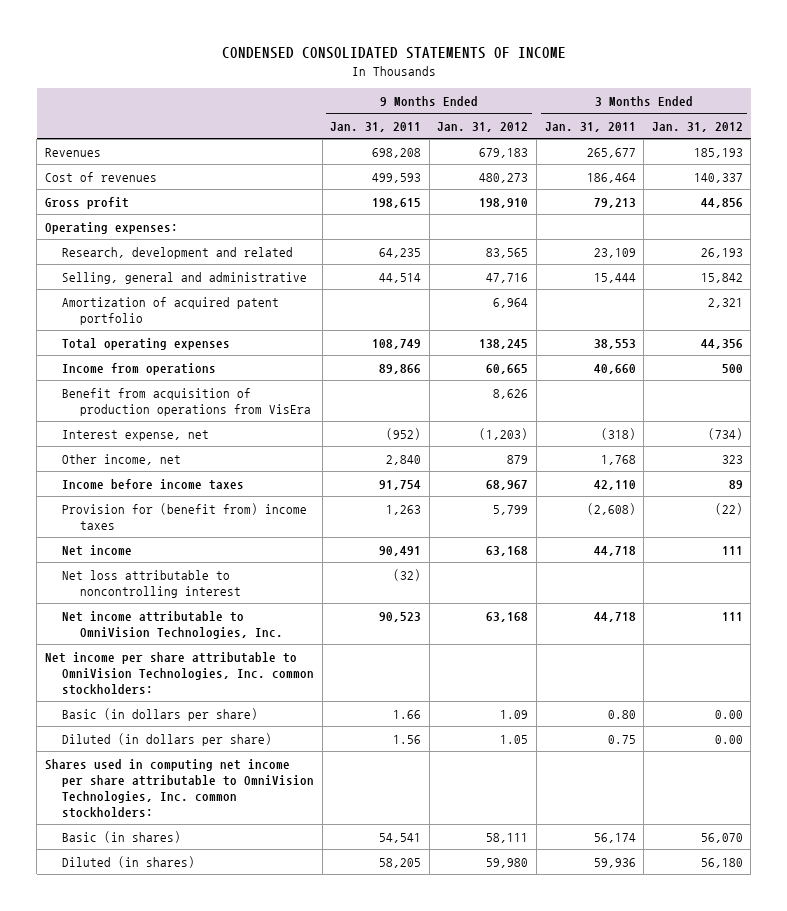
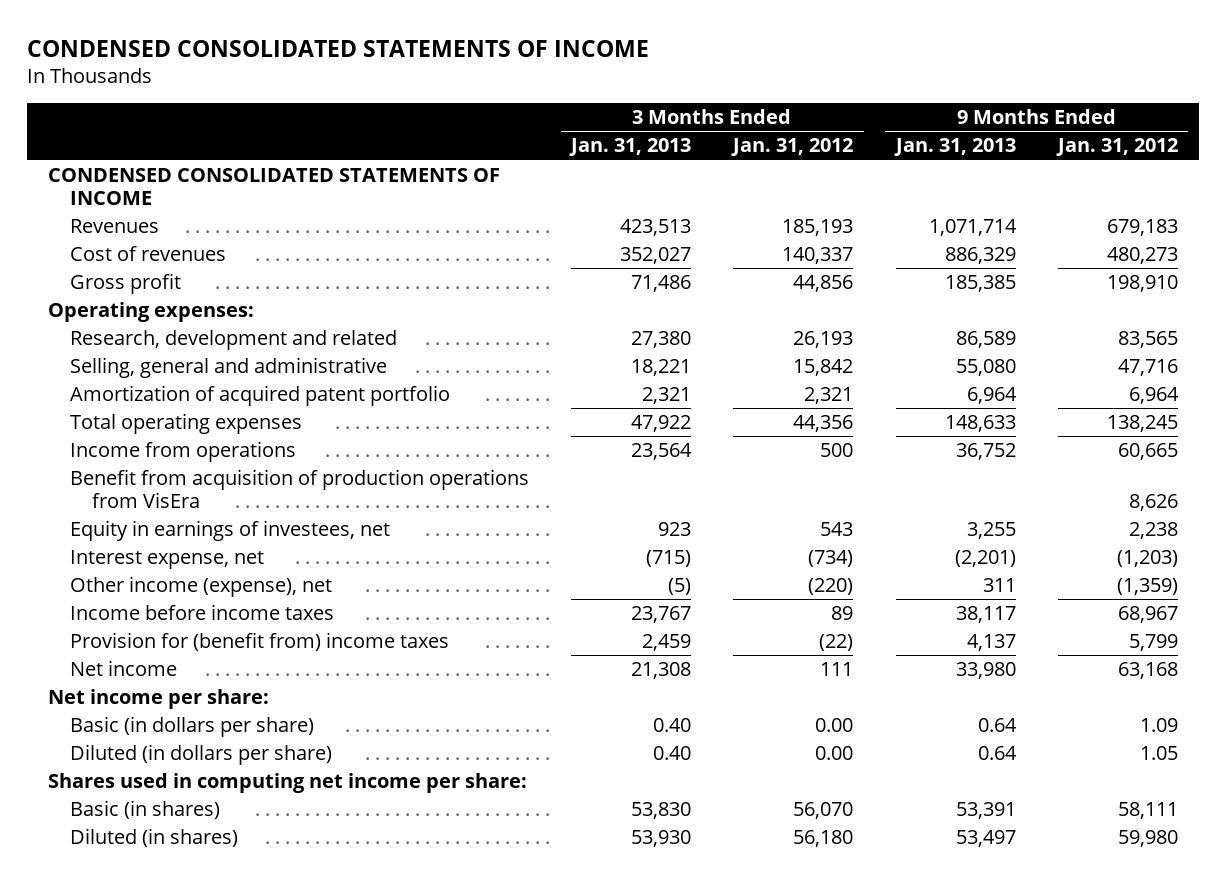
[330,122,422,133] Jan. 31, 2011 -> none
[544,122,636,133] Jan. 31, 2011 -> none
none -> [569,138,692,157] Jan. 31, 2013
none -> [893,138,1016,157] Jan. 31, 2013
none -> [48,168,501,205] CONDENSED CONSOLIDATED STATEMENTS OF INCOME
none -> [70,520,391,542] Equity in earnings of investees, net
[62,453,182,465] Other income, net -> [70,576,333,598] Other income (expense), net
[507,454,529,464] 879 -> [1116,578,1178,596] (1,359)
[721,454,743,464] 323 -> [808,578,854,596] (220)
[62,569,241,598] Net loss attributable to noncontrolling interest -> none
[62,610,283,639] Net income attributable to OmniVision Technologies, Inc. -> none
[44,651,315,695] Net income per share attributable to OmniVision Technologies, Inc. common stockholders: -> [48,689,270,710] Net income per share:
[44,758,315,818] Shares used in computing net income per share attributable to OmniVision Technologies, Inc. common stockholders: -> [48,773,528,794] Shares used in computing net income per share:

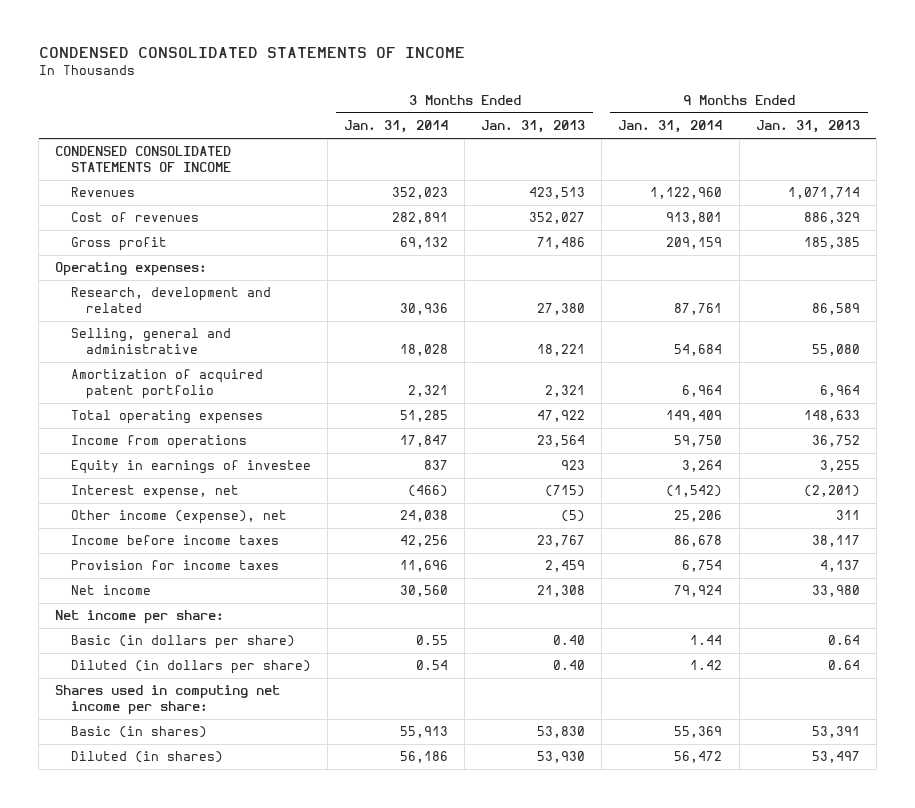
[731,138,854,157] Jan. 31, 2012 -> none
[1055,138,1178,157] Jan. 31, 2012 -> none
none -> [343,120,448,134] Jan. 31, 2014
none -> [618,120,723,134] Jan. 31, 2014
[70,469,530,508] Benefit from acquisition of production operations from VisEra -> none
[70,520,391,542] Equity in earnings of investees, net -> [70,460,311,475] Equity in earnings of investee
[70,632,450,652] Provision for (benefit from) income taxes -> [70,560,279,571] Provision for income taxes

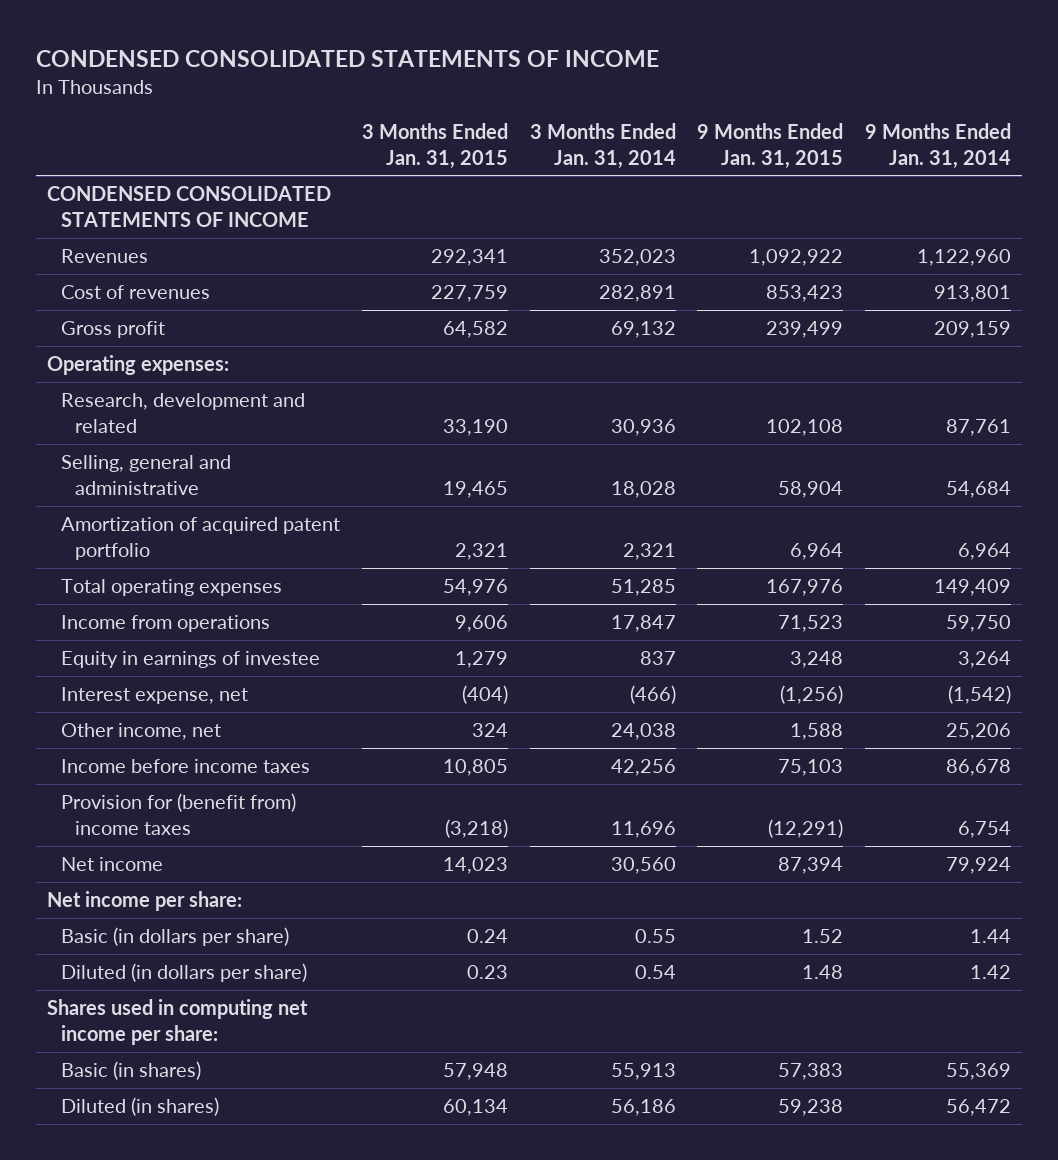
[481,120,586,134] Jan. 31, 2013 -> none
[755,120,860,134] Jan. 31, 2013 -> none
none -> [361,123,508,169] 3 Months Ended Jan. 31, 2015
none -> [697,123,844,169] 9 Months Ended Jan. 31, 2015
[70,510,287,525] Other income (expense), net -> [61,723,222,741] Other income, net
[70,560,279,571] Provision for income taxes -> [61,793,297,835] Provision for (benefit from) income taxes

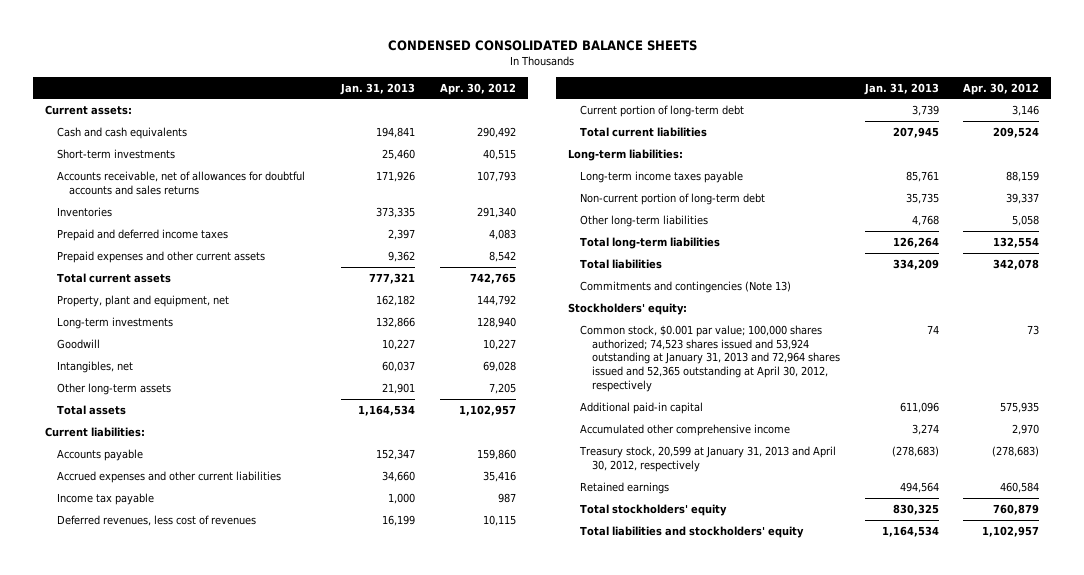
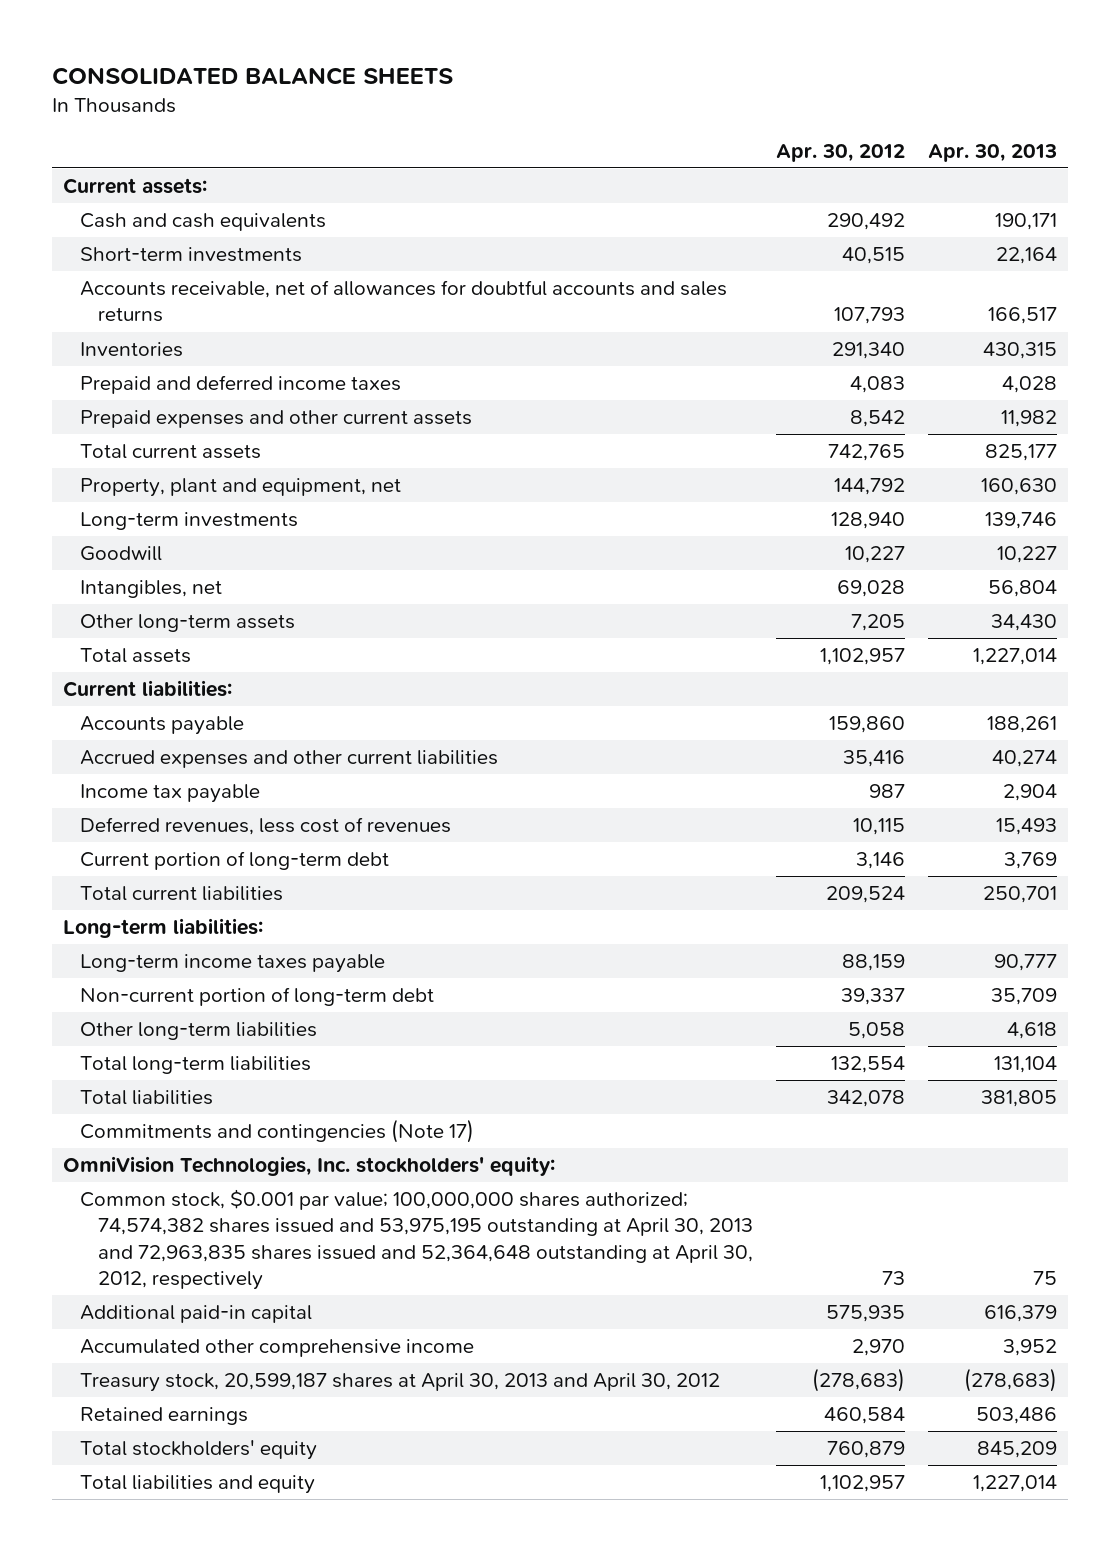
[388,40,698,52] CONDENSED CONSOLIDATED BALANCE SHEETS -> [51,67,453,86] CONSOLIDATED BALANCE SHEETS
[340,82,416,95] Jan. 31, 2013 -> none
none -> [927,143,1057,162] Apr. 30, 2013
[580,281,792,294] Commitments and contingencies (Note 13) -> [80,1119,475,1144] Commitments and contingencies (Note 17)
[568,303,688,316] Stockholders' equity: -> [63,1156,556,1177] OmniVision Technologies, Inc. stockholders' equity:
[580,325,841,392] Common stock, $0.001 par value; 100,000 shares authorized; 74,523 shares issued and 53,924 outstanding at January 31, 2013 and 72,964 shares issued and 52,365 outstanding at April 30, 2012, respectively -> [80,1189,753,1290] Common stock, $0.001 par value; 100,000,000 shares authorized; 74,574,382 shares issued and 53,975,195 outstanding at April 30, 2013 and 72,963,835 shares issued and 52,364,648 outstanding at April 30, 2012, respectively
[579,446,837,472] Treasury stock, 20,599 at January 31, 2013 and April 30, 2012, respectively -> [80,1373,721,1393] Treasury stock, 20,599,187 shares at April 30, 2013 and April 30, 2012
[580,526,805,539] Total liabilities and stockholders' equity -> [80,1475,316,1495] Total liabilities and equity

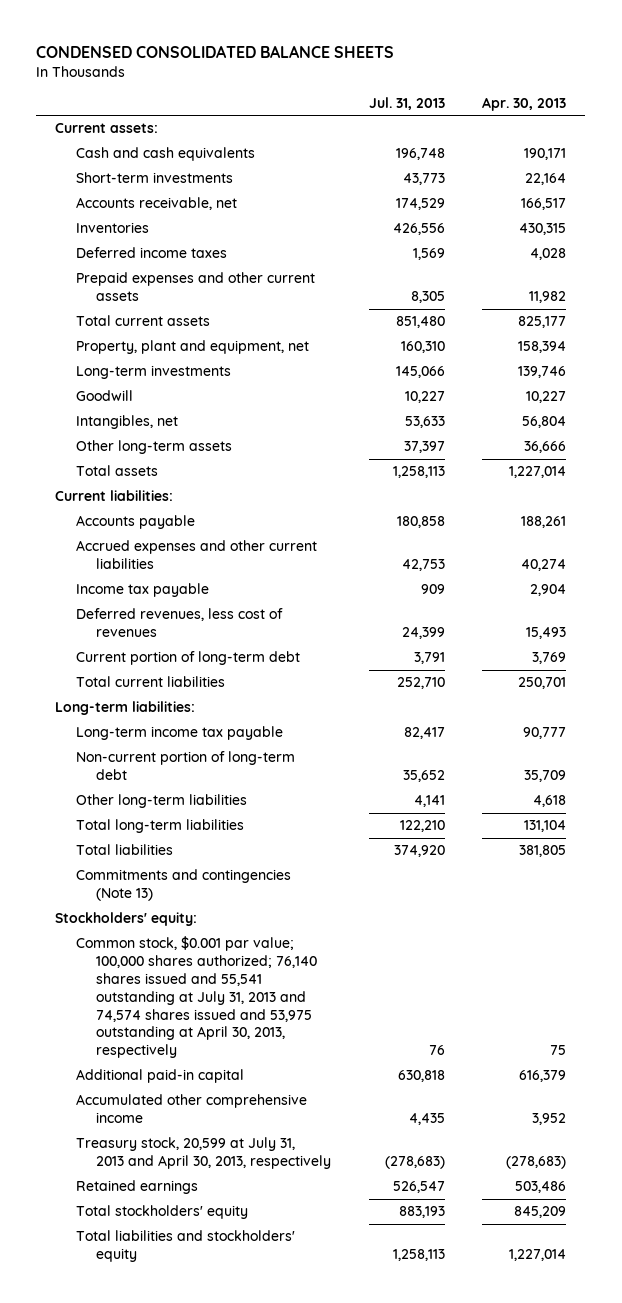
[51,67,453,86] CONSOLIDATED BALANCE SHEETS -> [36,44,395,58] CONDENSED CONSOLIDATED BALANCE SHEETS
[775,143,905,162] Apr. 30, 2012 -> none
none -> [368,96,445,110] Jul. 31, 2013
[80,280,728,323] Accounts receivable, net of allowances for doubtful accounts and sales returns -> [75,197,237,211] Accounts receivable, net
[80,375,402,395] Prepaid and deferred income taxes -> [75,247,227,259] Deferred income taxes
[980,478,1057,496] 160,630 -> [518,341,567,354] 158,394
[990,614,1057,632] 34,430 -> [524,441,567,454] 36,666
[80,954,386,974] Long-term income taxes payable -> [75,726,283,741] Long-term income tax payable
[80,1119,475,1144] Commitments and contingencies (Note 17) -> [75,869,291,902] Commitments and contingencies (Note 13)
[63,1156,556,1177] OmniVision Technologies, Inc. stockholders' equity: -> [55,912,198,927] Stockholders' equity:
[80,1189,753,1290] Common stock, $0.001 par value; 100,000,000 shares authorized; 74,574,382 shares issued and 53,975,195 outstanding at April 30, 2013 and 72,963,835 shares issued and 52,364,648 outstanding at April 30, 2012, respectively -> [75,936,317,1059] Common stock, $0.001 par value; 100,000 shares authorized; 76,140 shares issued and 55,541 outstanding at July 31, 2013 and 74,574 shares issued and 53,975 outstanding at April 30, 2013, respectively
[80,1373,721,1393] Treasury stock, 20,599,187 shares at April 30, 2013 and April 30, 2012 -> [75,1137,331,1170] Treasury stock, 20,599 at July 31, 2013 and April 30, 2013, respectively
[80,1475,316,1495] Total liabilities and equity -> [75,1230,295,1263] Total liabilities and stockholders' equity

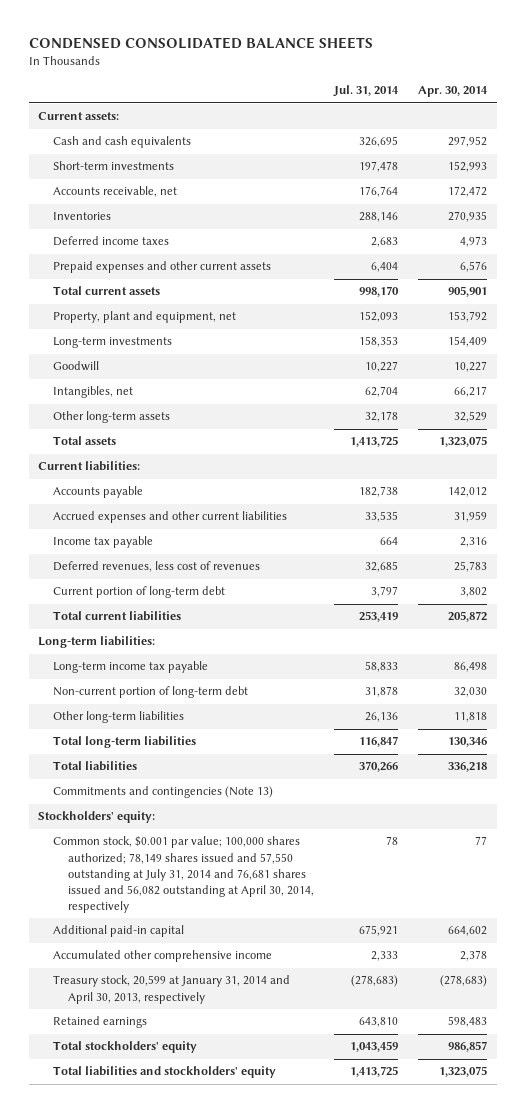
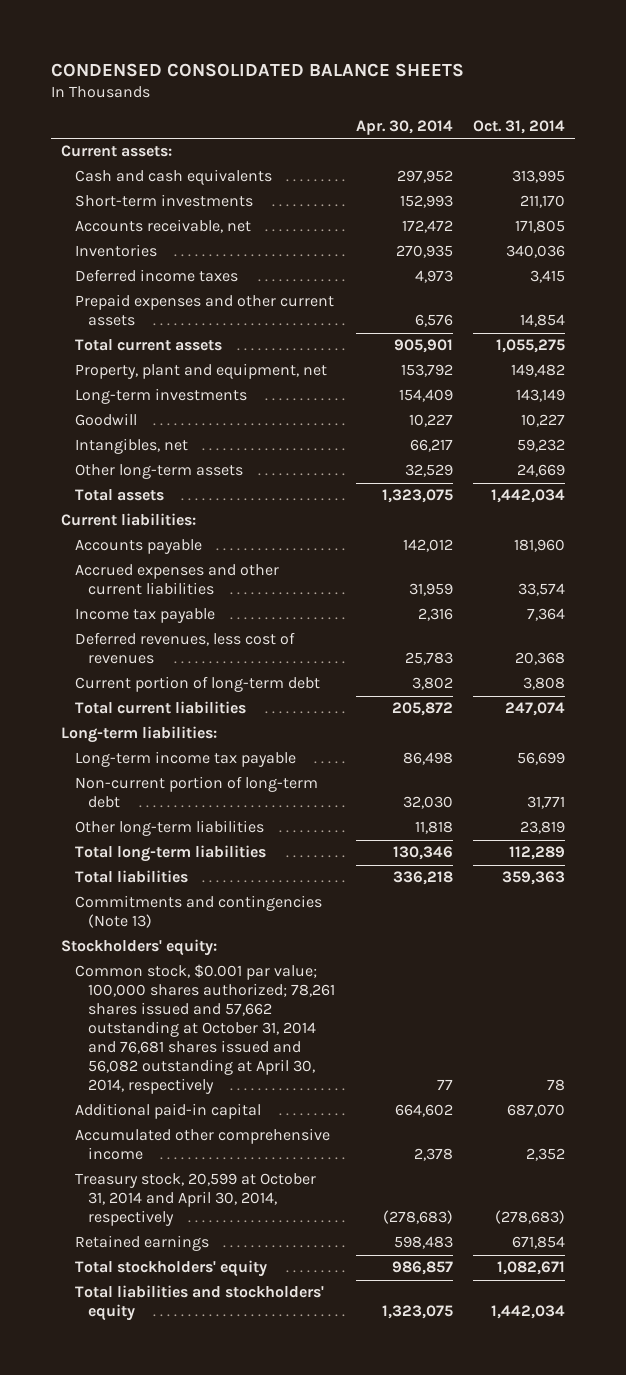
[333,85,400,98] Jul. 31, 2014 -> none
none -> [472,119,565,134] Oct. 31, 2014
[53,836,315,913] Common stock, $0.001 par value; 100,000 shares authorized; 78,149 shares issued and 57,550 outstanding at July 31, 2014 and 76,681 shares issued and 56,082 outstanding at April 30, 2014, respectively -> [74,964,336,1095] Common stock, $0.001 par value; 100,000 shares authorized; 78,261 shares issued and 57,662 outstanding at October 31, 2014 and 76,681 shares issued and 56,082 outstanding at April 30, 2014, respectively
[53,975,291,1004] Treasury stock, 20,599 at January 31, 2014 and April 30, 2013, respectively -> [74,1173,316,1227] Treasury stock, 20,599 at October 31, 2014 and April 30, 2014, respectively

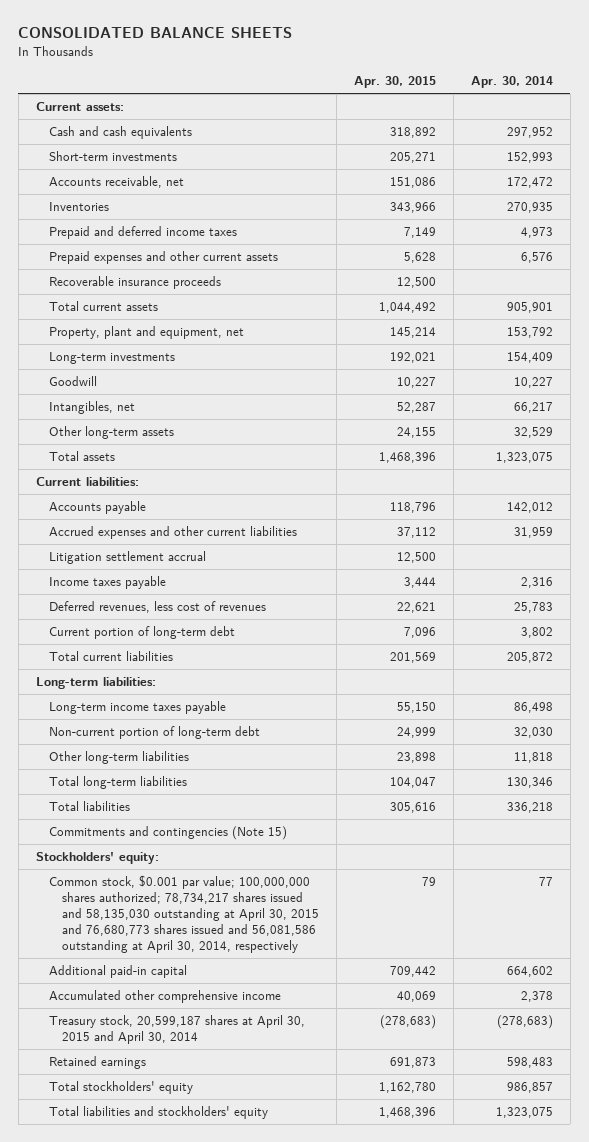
[51,62,465,77] CONDENSED CONSOLIDATED BALANCE SHEETS -> [18,27,293,39] CONSOLIDATED BALANCE SHEETS
[472,119,565,134] Oct. 31, 2014 -> none
none -> [353,76,436,89] Apr. 30, 2015
[74,269,238,283] Deferred income taxes -> [48,226,237,240] Prepaid and deferred income taxes
none -> [48,276,221,290] Recoverable insurance proceeds
none -> [48,551,206,565] Litigation settlement accrual
[74,608,215,624] Income tax payable -> [48,576,166,590] Income taxes payable
[74,751,296,768] Long-term income tax payable -> [48,701,226,715] Long-term income taxes payable
[74,895,322,929] Commitments and contingencies (Note 13) -> [48,826,287,841] Commitments and contingencies (Note 15)
[74,964,336,1095] Common stock, $0.001 par value; 100,000 shares authorized; 78,261 shares issued and 57,662 outstanding at October 31, 2014 and 76,681 shares issued and 56,082 outstanding at April 30, 2014, respectively -> [48,875,319,953] Common stock, $0.001 par value; 100,000,000 shares authorized; 78,734,217 shares issued and 58,135,030 outstanding at April 30, 2015 and 76,680,773 shares issued and 56,081,586 outstanding at April 30, 2014, respectively
[74,1173,316,1227] Treasury stock, 20,599 at October 31, 2014 and April 30, 2014, respectively -> [48,1015,305,1044] Treasury stock, 20,599,187 shares at April 30, 2015 and April 30, 2014

